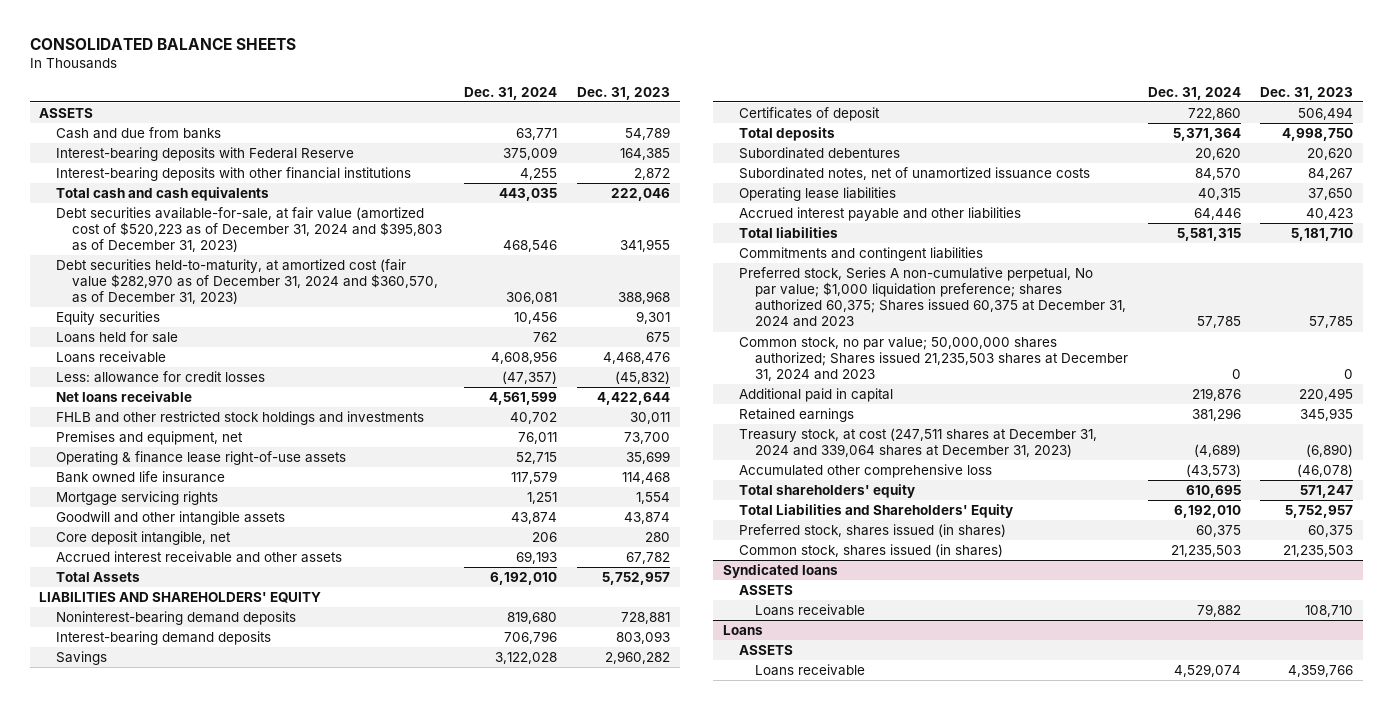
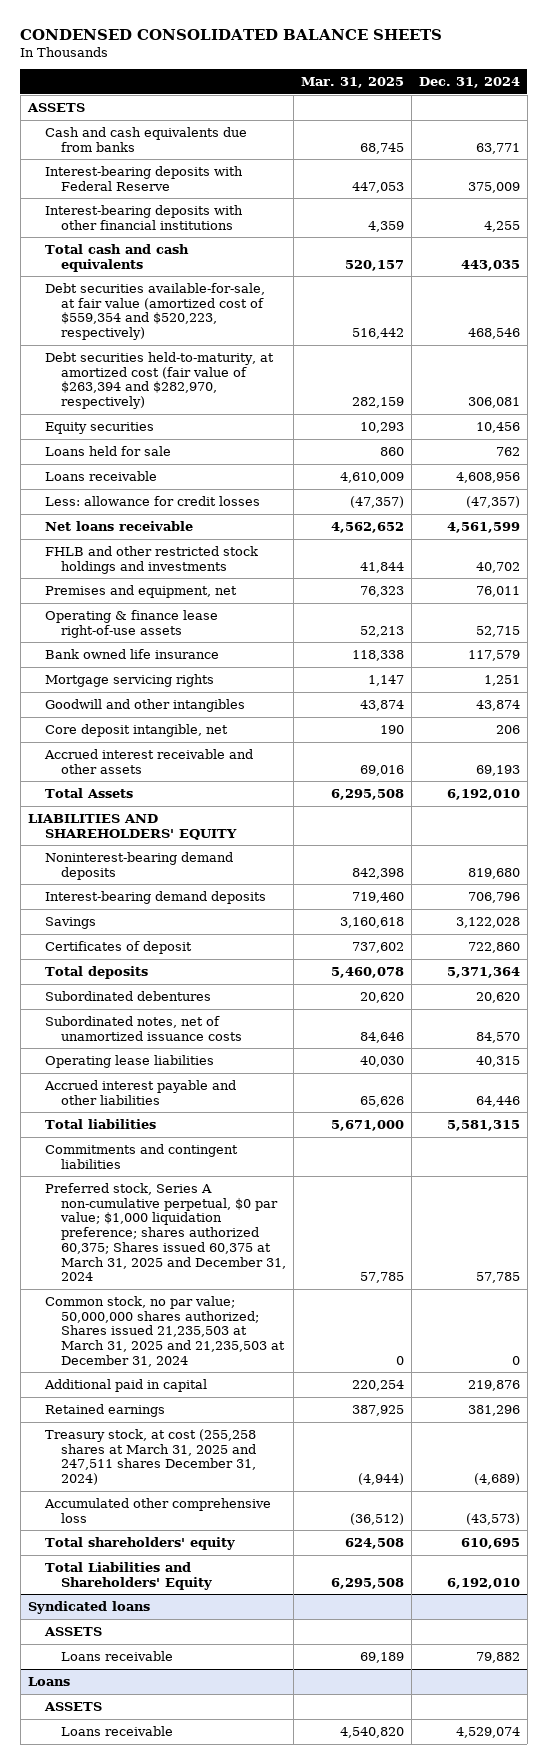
[29,38,296,51] CONSOLIDATED BALANCE SHEETS -> [20,28,443,40] CONDENSED CONSOLIDATED BALANCE SHEETS
[576,86,670,100] Dec. 31, 2023 -> none
none -> [301,77,405,89] Mar. 31, 2025
[55,126,221,139] Cash and due from banks -> [44,126,247,152] Cash and cash equivalents due from banks
[55,206,442,253] Debt securities available-for-sale, at fair value (amortized cost of $520,223 as of December 31, 2024 and $395,803 as of December 31, 2023) -> [44,282,265,341] Debt securities available-for-sale, at fair value (amortized cost of $559,354 and $520,223, respectively)
[55,258,438,305] Debt securities held-to-maturity, at amortized cost (fair value $282,970 as of December 31, 2024 and $360,570, as of December 31, 2023) -> [44,351,274,410] Debt securities held-to-maturity, at amortized cost (fair value of $263,394 and $282,970, respectively)
[55,510,285,525] Goodwill and other intangible assets -> [44,698,245,712] Goodwill and other intangibles
[739,266,1127,328] Preferred stock, Series A non-cumulative perpetual, No par value; $1,000 liquidation preference; shares authorized 60,375; Shares issued 60,375 at December 31, 2024 and 2023 -> [44,1182,287,1282] Preferred stock, Series A non-cumulative perpetual, $0 par value; $1,000 liquidation preference; shares authorized 60,375; Shares issued 60,375 at March 31, 2025 and December 31, 2024
[739,336,1129,382] Common stock, no par value; 50,000,000 shares authorized; Shares issued 21,235,503 shares at December 31, 2024 and 2023 -> [44,1295,286,1367] Common stock, no par value; 50,000,000 shares authorized; Shares issued 21,235,503 at March 31, 2025 and 21,235,503 at December 31, 2024
[739,427,1098,458] Treasury stock, at cost (247,511 shares at December 31, 2024 and 339,064 shares at December 31, 2023) -> [44,1428,257,1486] Treasury stock, at cost (255,258 shares at March 31, 2025 and 247,511 shares December 31, 2024)
[739,523,1007,537] Preferred stock, shares issued (in shares) -> none
[739,543,1004,557] Common stock, shares issued (in shares) -> none

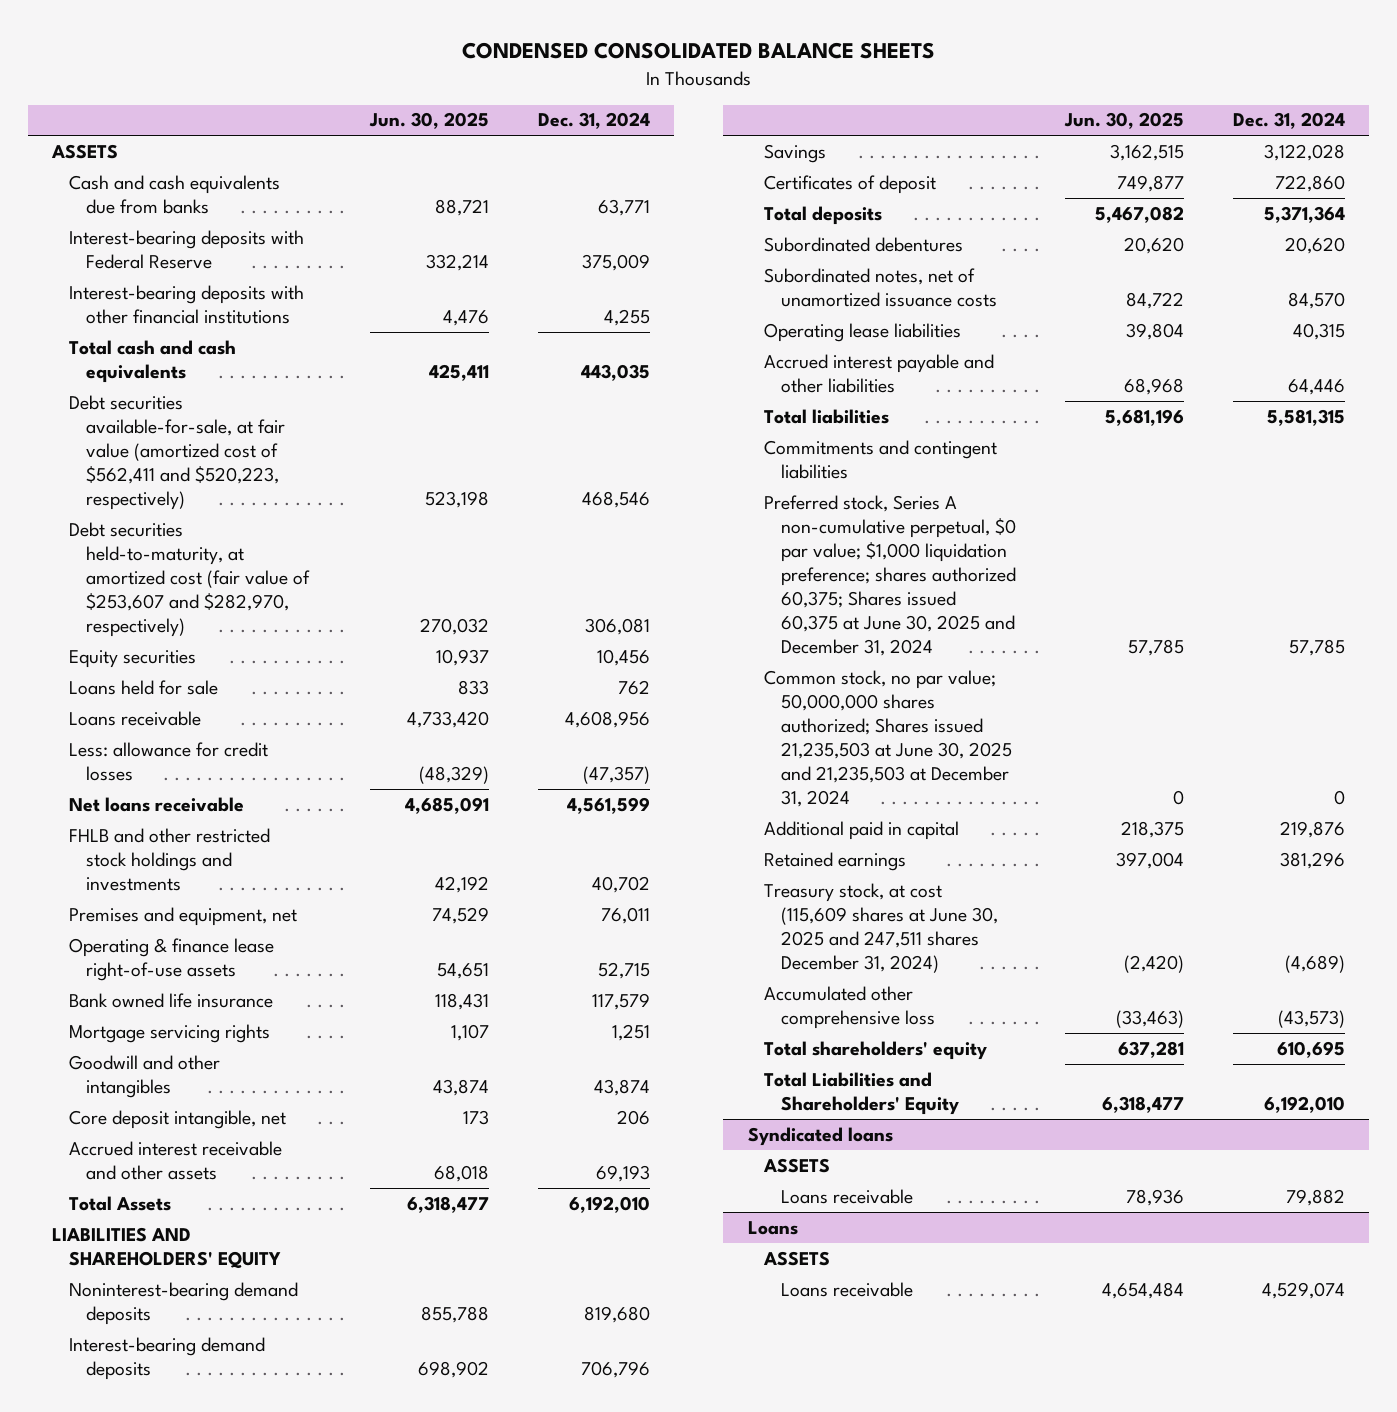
[301,77,405,89] Mar. 31, 2025 -> none
none -> [368,112,489,130] Jun. 30, 2025
[44,282,265,341] Debt securities available-for-sale, at fair value (amortized cost of $559,354 and $520,223, respectively) -> [69,394,285,510] Debt securities available-for-sale, at fair value (amortized cost of $562,411 and $520,223, respectively)
[44,351,274,410] Debt securities held-to-maturity, at amortized cost (fair value of $263,394 and $282,970, respectively) -> [69,521,310,637] Debt securities held-to-maturity, at amortized cost (fair value of $253,607 and $282,970, respectively)
[44,1182,287,1282] Preferred stock, Series A non-cumulative perpetual, $0 par value; $1,000 liquidation preference; shares authorized 60,375; Shares issued 60,375 at March 31, 2025 and December 31, 2024 -> [764,494,1016,656] Preferred stock, Series A non-cumulative perpetual, $0 par value; $1,000 liquidation preference; shares authorized 60,375; Shares issued 60,375 at June 30, 2025 and December 31, 2024
[44,1295,286,1367] Common stock, no par value; 50,000,000 shares authorized; Shares issued 21,235,503 at March 31, 2025 and 21,235,503 at December 31, 2024 -> [764,669,1012,807] Common stock, no par value; 50,000,000 shares authorized; Shares issued 21,235,503 at June 30, 2025 and 21,235,503 at December 31, 2024
[44,1428,257,1486] Treasury stock, at cost (255,258 shares at March 31, 2025 and 247,511 shares December 31, 2024) -> [764,882,998,973] Treasury stock, at cost (115,609 shares at June 30, 2025 and 247,511 shares December 31, 2024)

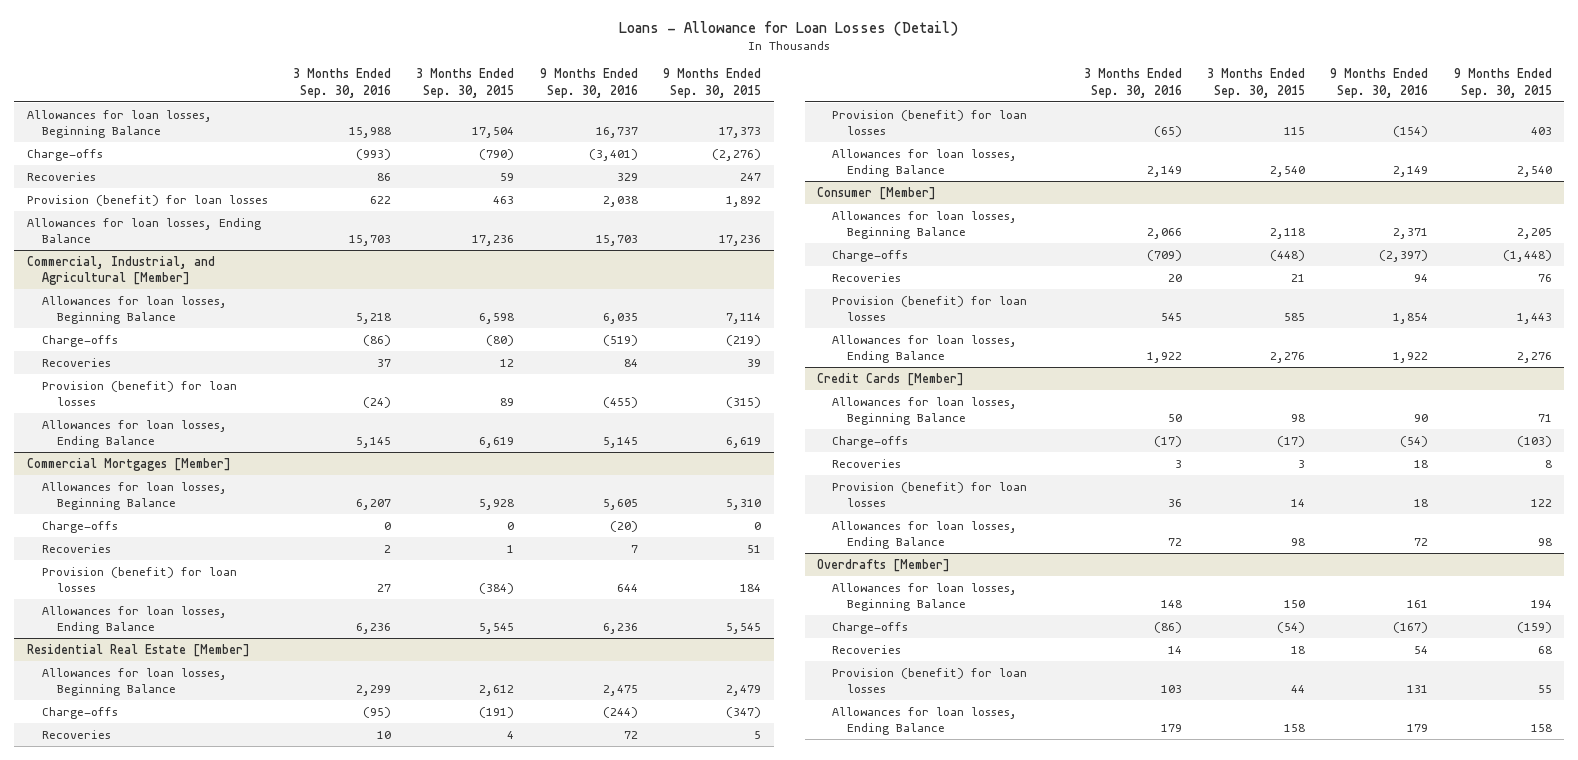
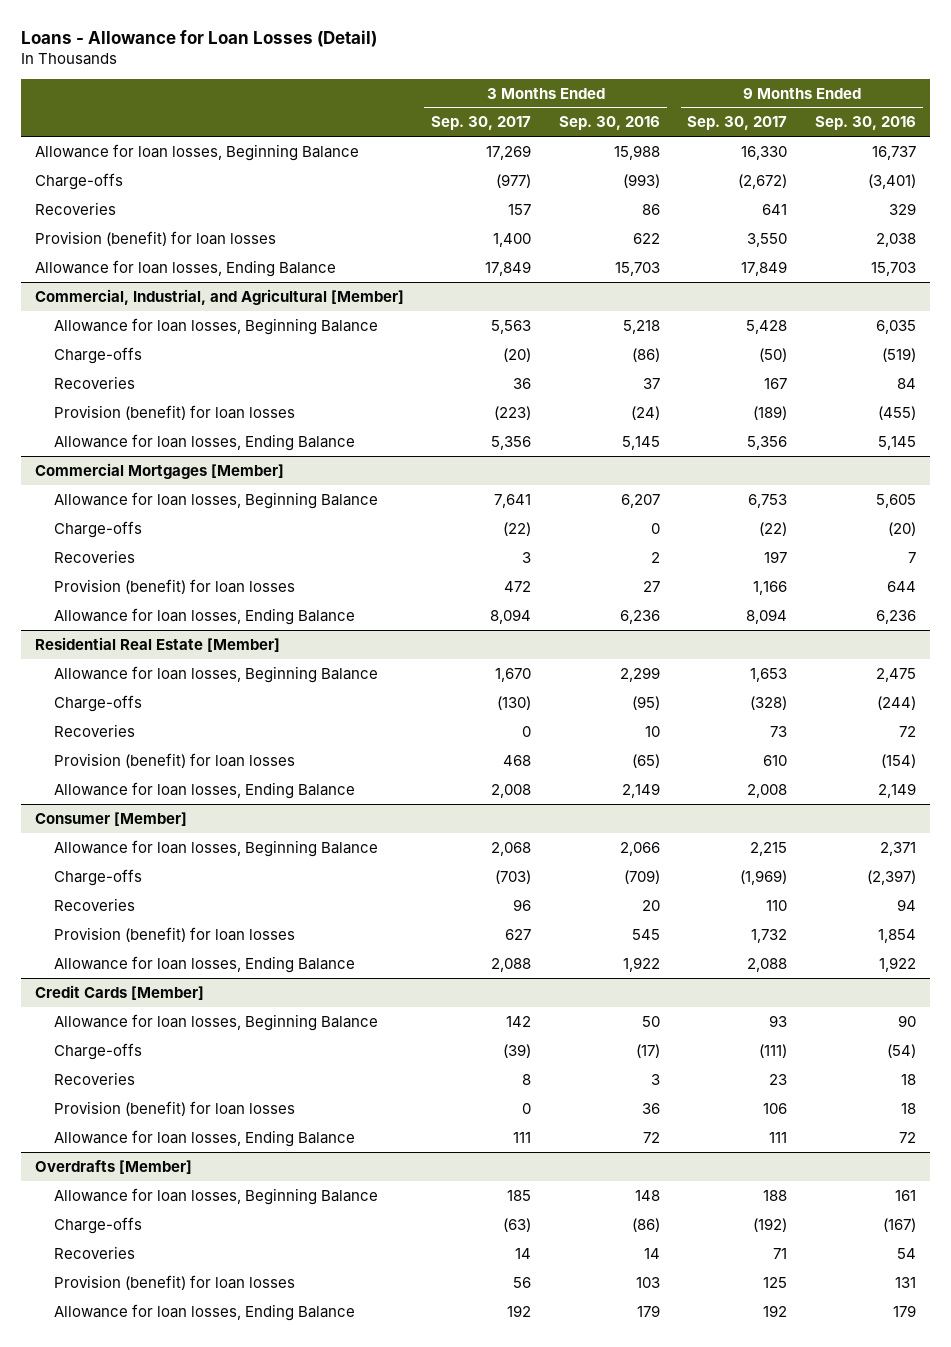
[416,68,515,98] 3 Months Ended Sep. 30, 2015 -> none
[662,68,761,98] 9 Months Ended Sep. 30, 2015 -> none
none -> [431,116,532,131] Sep. 30, 2017
none -> [687,116,788,131] Sep. 30, 2017
[26,109,212,138] Allowances for loan losses, Beginning Balance -> [34,143,359,161] Allowance for loan losses, Beginning Balance
[26,217,261,243] Allowances for loan losses, Ending Balance -> [34,259,336,277] Allowance for loan losses, Ending Balance
[41,295,227,324] Allowances for loan losses, Beginning Balance -> [54,317,379,335] Allowance for loan losses, Beginning Balance
[41,419,227,448] Allowances for loan losses, Ending Balance -> [54,433,356,451] Allowance for loan losses, Ending Balance
[41,481,227,510] Allowances for loan losses, Beginning Balance -> [54,491,379,509] Allowance for loan losses, Beginning Balance
[41,605,227,634] Allowances for loan losses, Ending Balance -> [54,607,356,625] Allowance for loan losses, Ending Balance
[41,667,227,696] Allowances for loan losses, Beginning Balance -> [54,665,379,683] Allowance for loan losses, Beginning Balance
[832,148,1018,177] Allowances for loan losses, Ending Balance -> [54,781,356,799] Allowance for loan losses, Ending Balance
[832,210,1018,239] Allowances for loan losses, Beginning Balance -> [54,839,379,857] Allowance for loan losses, Beginning Balance
[832,334,1018,363] Allowances for loan losses, Ending Balance -> [54,955,356,973] Allowance for loan losses, Ending Balance
[832,396,1018,425] Allowances for loan losses, Beginning Balance -> [54,1013,379,1031] Allowance for loan losses, Beginning Balance
[832,520,1018,549] Allowances for loan losses, Ending Balance -> [54,1129,356,1147] Allowance for loan losses, Ending Balance
[832,582,1018,611] Allowances for loan losses, Beginning Balance -> [54,1187,379,1205] Allowance for loan losses, Beginning Balance
[832,706,1018,735] Allowances for loan losses, Ending Balance -> [54,1303,356,1321] Allowance for loan losses, Ending Balance

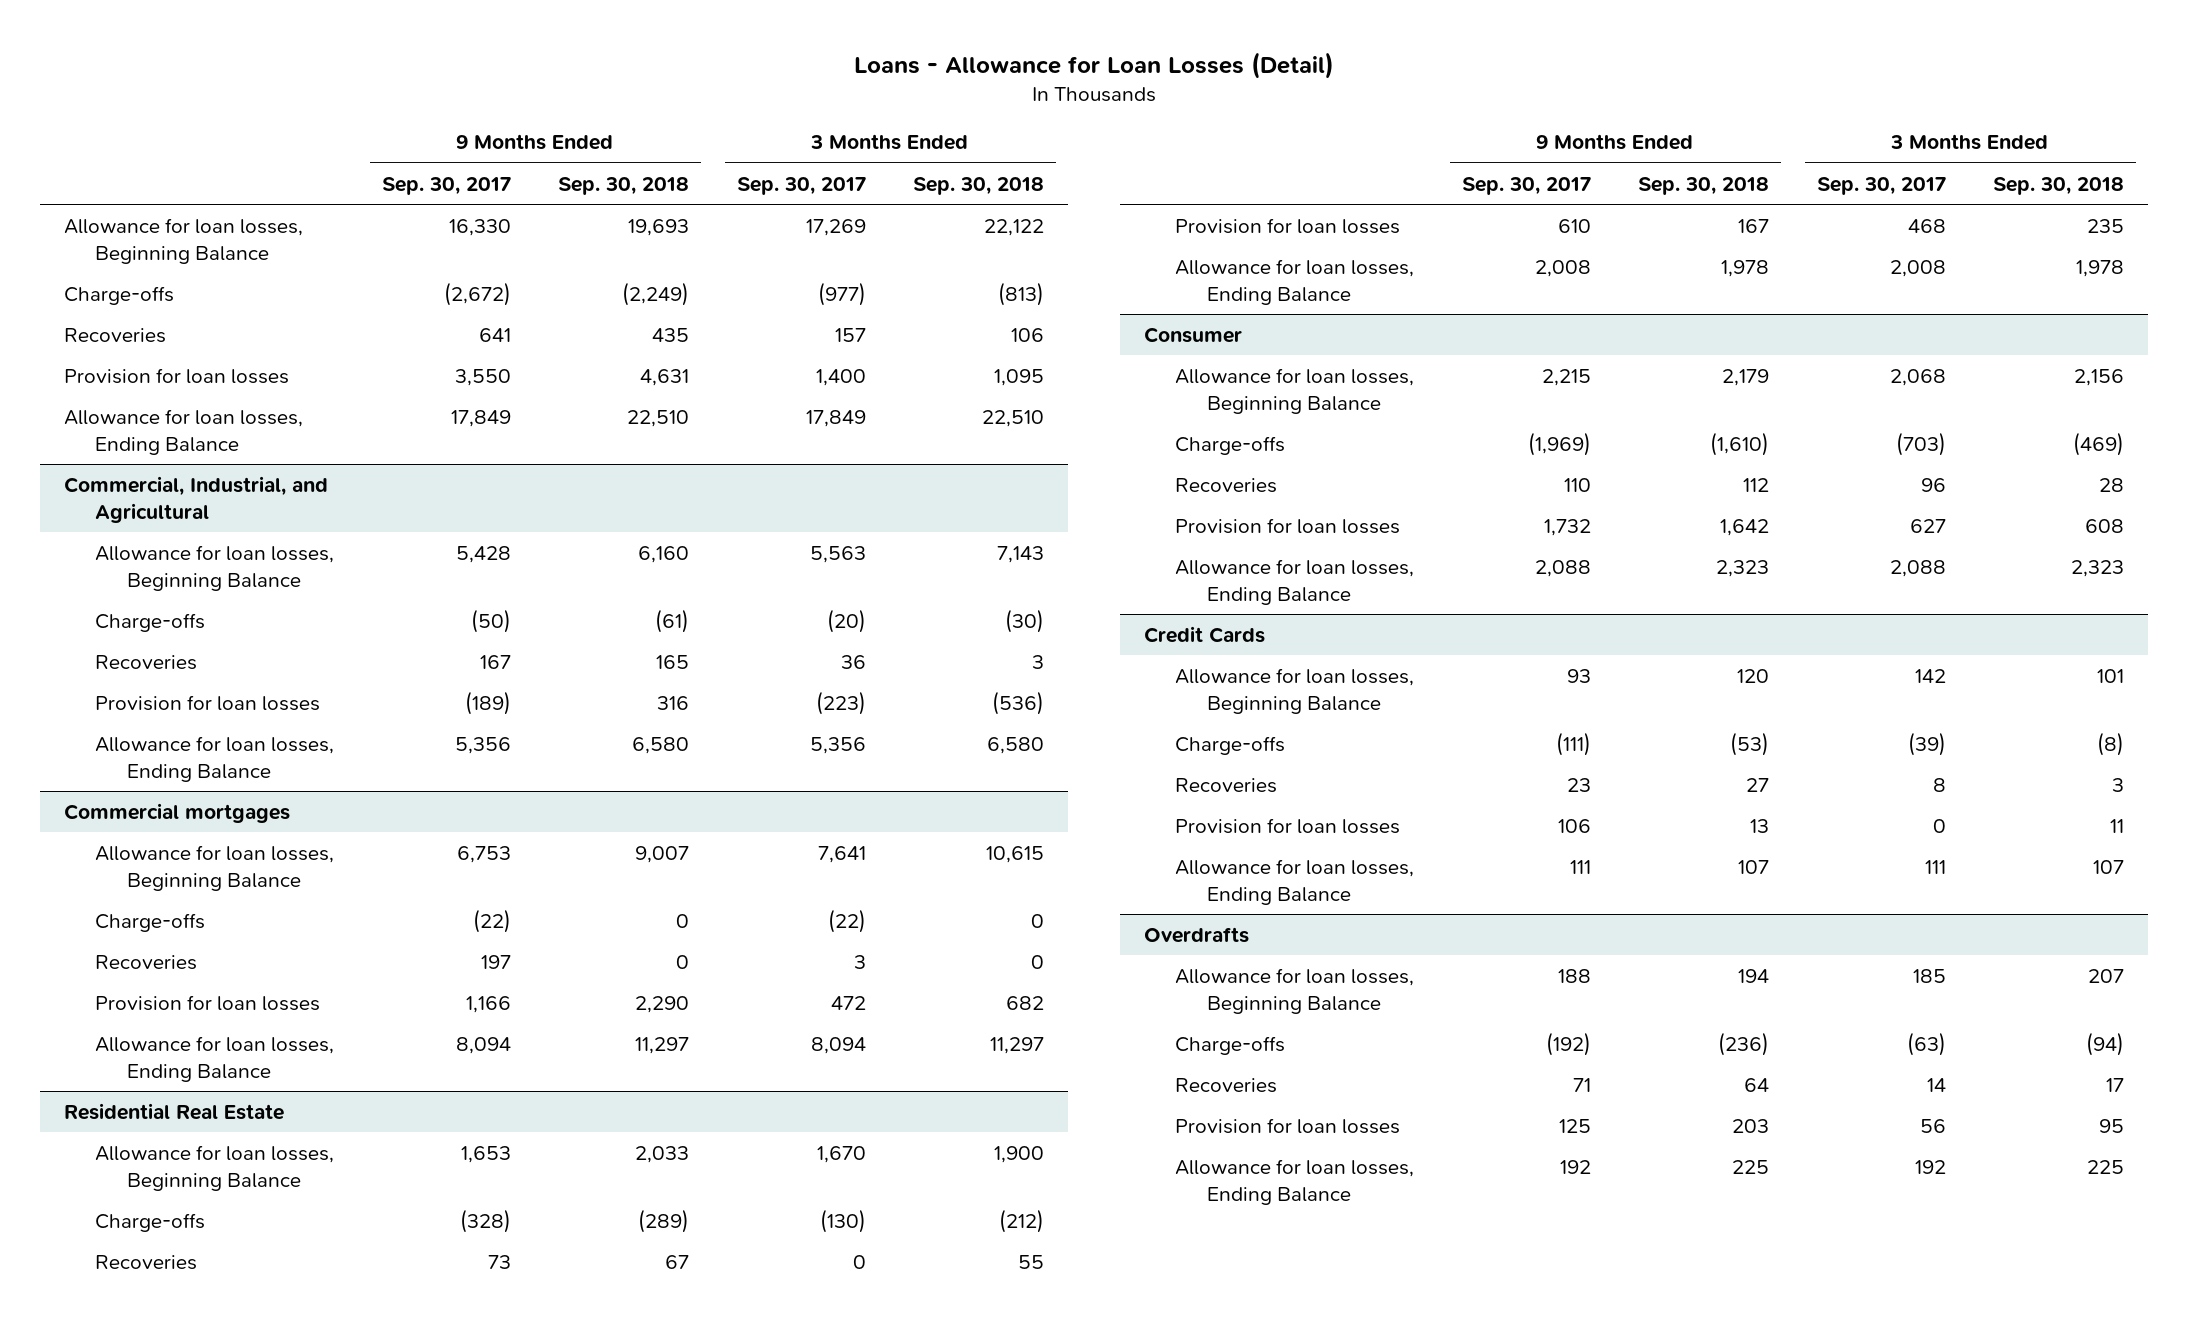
[558,116,660,131] Sep. 30, 2016 -> none
[815,116,917,131] Sep. 30, 2016 -> none
none -> [558,176,690,195] Sep. 30, 2018
none -> [913,176,1045,195] Sep. 30, 2018
[34,230,276,246] Provision (benefit) for loan losses -> [63,367,289,384] Provision for loan losses
[34,288,404,305] Commercial, Industrial, and Agricultural [Member] -> [63,475,328,523] Commercial, Industrial, and Agricultural
[54,404,296,420] Provision (benefit) for loan losses -> [95,694,321,711] Provision for loan losses
[34,462,284,479] Commercial Mortgages [Member] -> [63,802,290,823] Commercial mortgages
[54,578,296,594] Provision (benefit) for loan losses -> [95,994,321,1011] Provision for loan losses
[34,636,280,652] Residential Real Estate [Member] -> [63,1102,284,1120] Residential Real Estate
[54,752,296,768] Provision (benefit) for loan losses -> [1175,217,1401,234] Provision for loan losses
[34,811,187,826] Consumer [Member] -> [1143,326,1242,343] Consumer
[54,926,296,942] Provision (benefit) for loan losses -> [1175,517,1401,534] Provision for loan losses
[34,984,204,1000] Credit Cards [Member] -> [1143,625,1265,643] Credit Cards
[54,1100,296,1116] Provision (benefit) for loan losses -> [1175,817,1401,834] Provision for loan losses
[34,1159,192,1174] Overdrafts [Member] -> [1143,926,1249,943] Overdrafts
[54,1274,296,1290] Provision (benefit) for loan losses -> [1175,1117,1401,1134] Provision for loan losses

